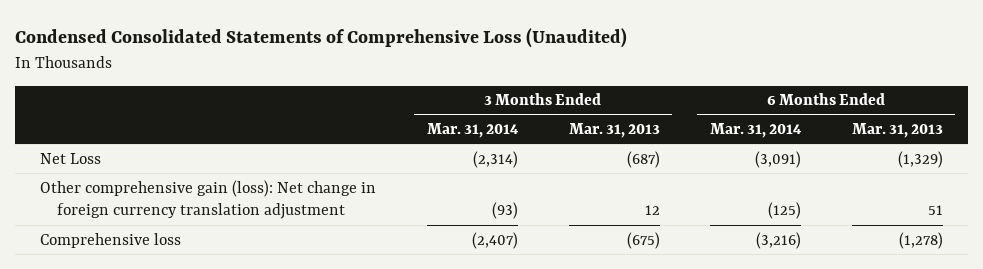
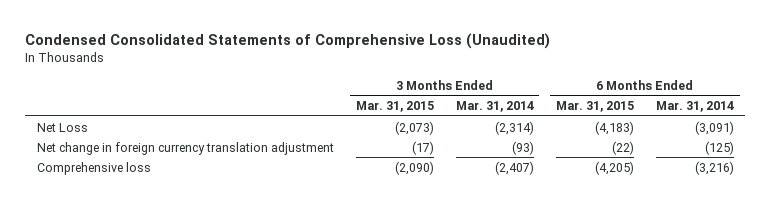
[568,123,660,139] Mar. 31, 2013 -> none
[851,123,943,139] Mar. 31, 2013 -> none
none -> [355,100,434,112] Mar. 31, 2015
none -> [555,100,634,112] Mar. 31, 2015
[40,179,377,220] Other comprehensive gain (loss): Net change in foreign currency translation adjustment -> [36,141,334,155] Net change in foreign currency translation adjustment

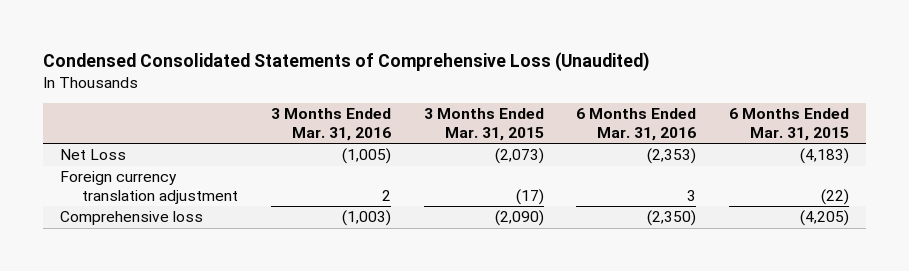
[455,100,534,112] Mar. 31, 2014 -> none
[656,100,735,112] Mar. 31, 2014 -> none
none -> [270,108,391,141] 3 Months Ended Mar. 31, 2016
none -> [576,108,697,141] 6 Months Ended Mar. 31, 2016
[36,141,334,155] Net change in foreign currency translation adjustment -> [59,171,238,204] Foreign currency translation adjustment

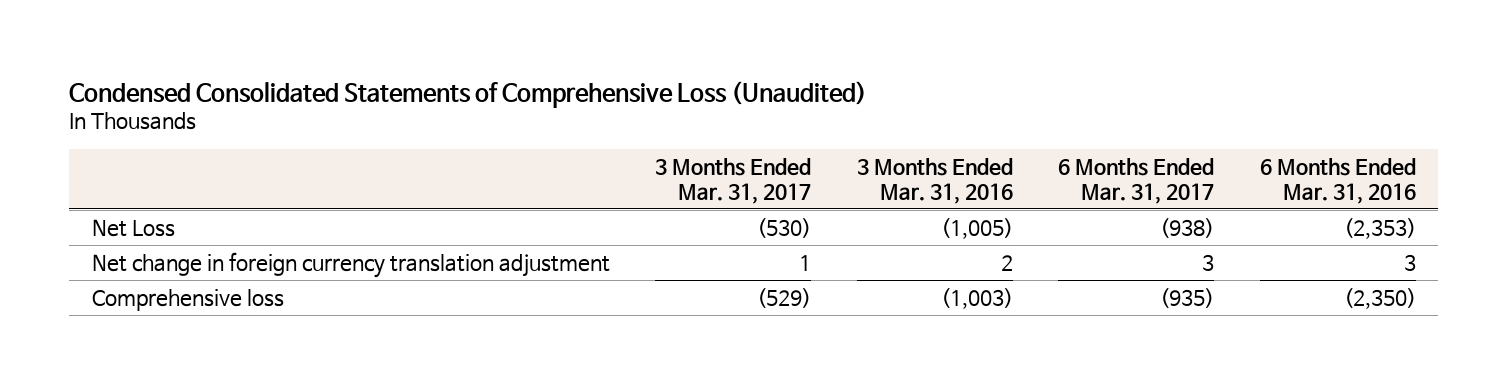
[423,108,544,141] 3 Months Ended Mar. 31, 2015 -> none
[729,108,850,141] 6 Months Ended Mar. 31, 2015 -> none
none -> [655,157,812,204] 3 Months Ended Mar. 31, 2017
none -> [1058,157,1215,204] 6 Months Ended Mar. 31, 2017
[59,171,238,204] Foreign currency translation adjustment -> [91,252,610,279] Net change in foreign currency translation adjustment

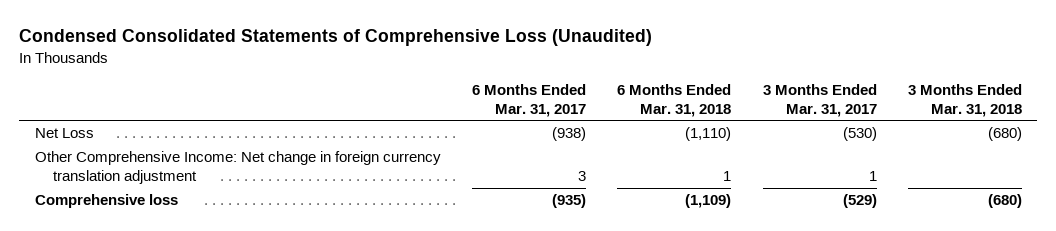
[856,157,1013,204] 3 Months Ended Mar. 31, 2016 -> none
[1259,157,1416,204] 6 Months Ended Mar. 31, 2016 -> none
none -> [617,83,732,117] 6 Months Ended Mar. 31, 2018
none -> [907,83,1022,117] 3 Months Ended Mar. 31, 2018
[91,252,610,279] Net change in foreign currency translation adjustment -> [34,151,441,184] Other Comprehensive Income: Net change in foreign currency translation adjustment

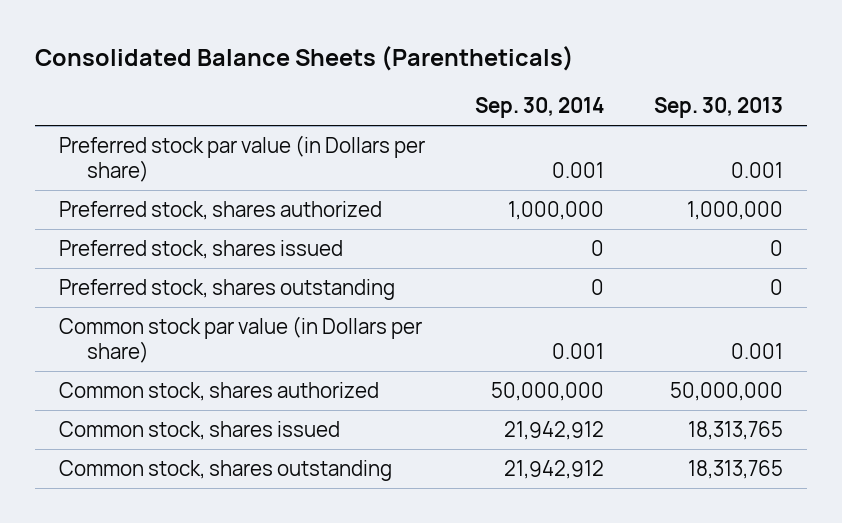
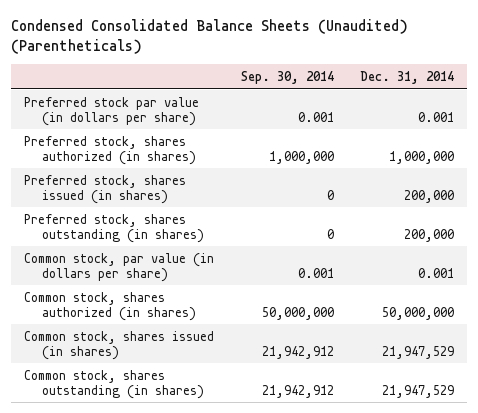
[34,46,574,72] Consolidated Balance Sheets (Parentheticals) -> [11,19,409,55] Condensed Consolidated Balance Sheets (Unaudited) (Parentheticals)
[653,97,783,119] Sep. 30, 2013 -> none
none -> [359,71,454,85] Dec. 31, 2014
[59,134,426,183] Preferred stock par value (in Dollars per share) -> [24,96,200,126] Preferred stock par value (in dollars per share)
[59,200,383,220] Preferred stock, shares authorized -> [24,135,197,165] Preferred stock, shares authorized (in shares)
[59,239,344,259] Preferred stock, shares issued -> [24,174,187,204] Preferred stock, shares issued (in shares)
[59,278,396,300] Preferred stock, shares outstanding -> [24,213,205,243] Preferred stock, shares outstanding (in shares)
[59,315,423,364] Common stock par value (in Dollars per share) -> [24,252,215,282] Common stock, par value (in dollars per share)
[59,381,380,401] Common stock, shares authorized -> [24,291,197,321] Common stock, shares authorized (in shares)
[59,420,341,440] Common stock, shares issued -> [24,330,215,360] Common stock, shares issued (in shares)
[59,459,393,481] Common stock, shares outstanding -> [24,369,205,399] Common stock, shares outstanding (in shares)

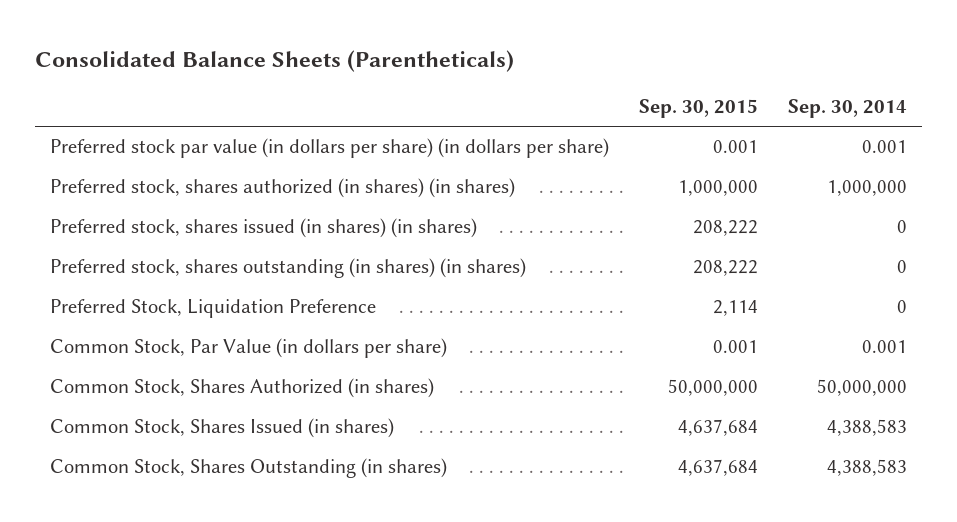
[11,19,409,55] Condensed Consolidated Balance Sheets (Unaudited) (Parentheticals) -> [34,49,514,72] Consolidated Balance Sheets (Parentheticals)
[359,71,454,85] Dec. 31, 2014 -> none
none -> [638,99,758,119] Sep. 30, 2015
[24,96,200,126] Preferred stock par value (in dollars per share) -> [49,138,609,159] Preferred stock par value (in dollars per share) (in dollars per share)
[24,135,197,165] Preferred stock, shares authorized (in shares) -> [49,178,515,199] Preferred stock, shares authorized (in shares) (in shares)
[24,174,187,204] Preferred stock, shares issued (in shares) -> [49,218,477,239] Preferred stock, shares issued (in shares) (in shares)
[24,213,205,243] Preferred stock, shares outstanding (in shares) -> [49,258,526,279] Preferred stock, shares outstanding (in shares) (in shares)
none -> [49,299,376,319] Preferred Stock, Liquidation Preference
[24,252,215,282] Common stock, par value (in dollars per share) -> [49,338,447,359] Common Stock, Par Value (in dollars per share)
[24,291,197,321] Common stock, shares authorized (in shares) -> [49,378,434,399] Common Stock, Shares Authorized (in shares)
[24,330,215,360] Common stock, shares issued (in shares) -> [49,418,394,439] Common Stock, Shares Issued (in shares)
[261,345,334,359] 21,942,912 -> [826,419,907,437] 4,388,583
[24,369,205,399] Common stock, shares outstanding (in shares) -> [49,458,447,479] Common Stock, Shares Outstanding (in shares)
[261,384,334,398] 21,942,912 -> [826,459,907,477] 4,388,583

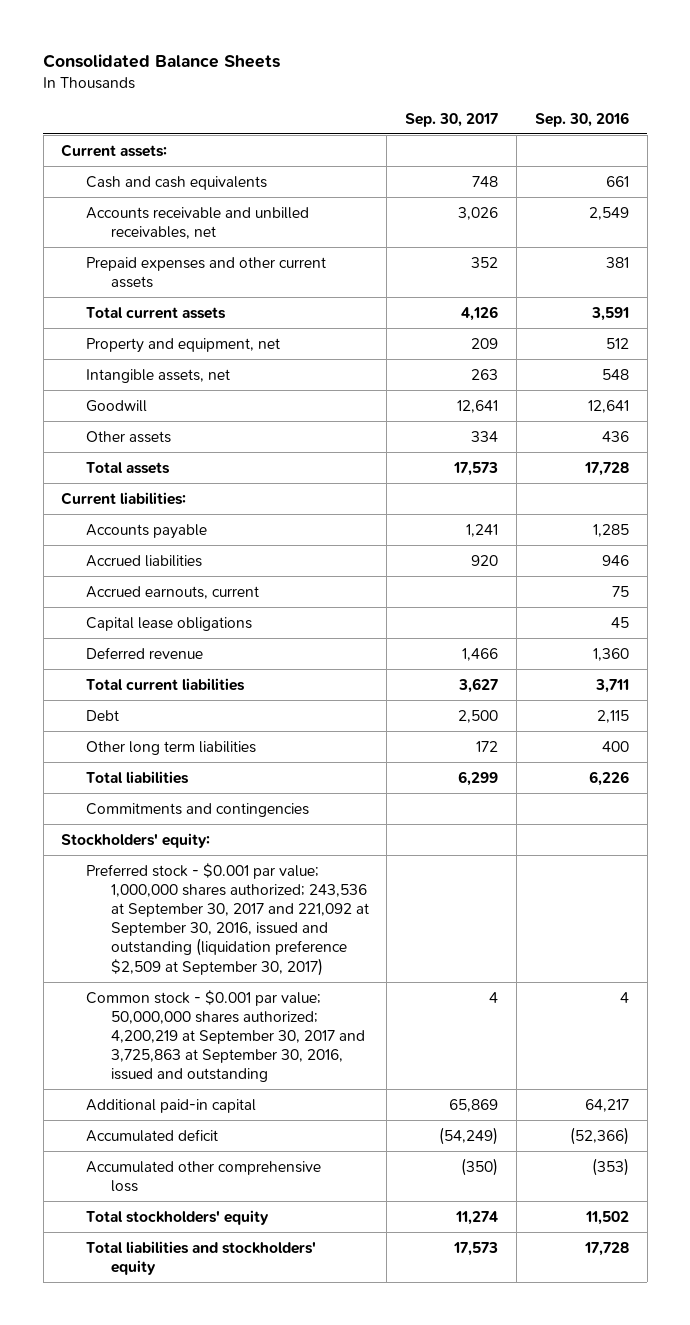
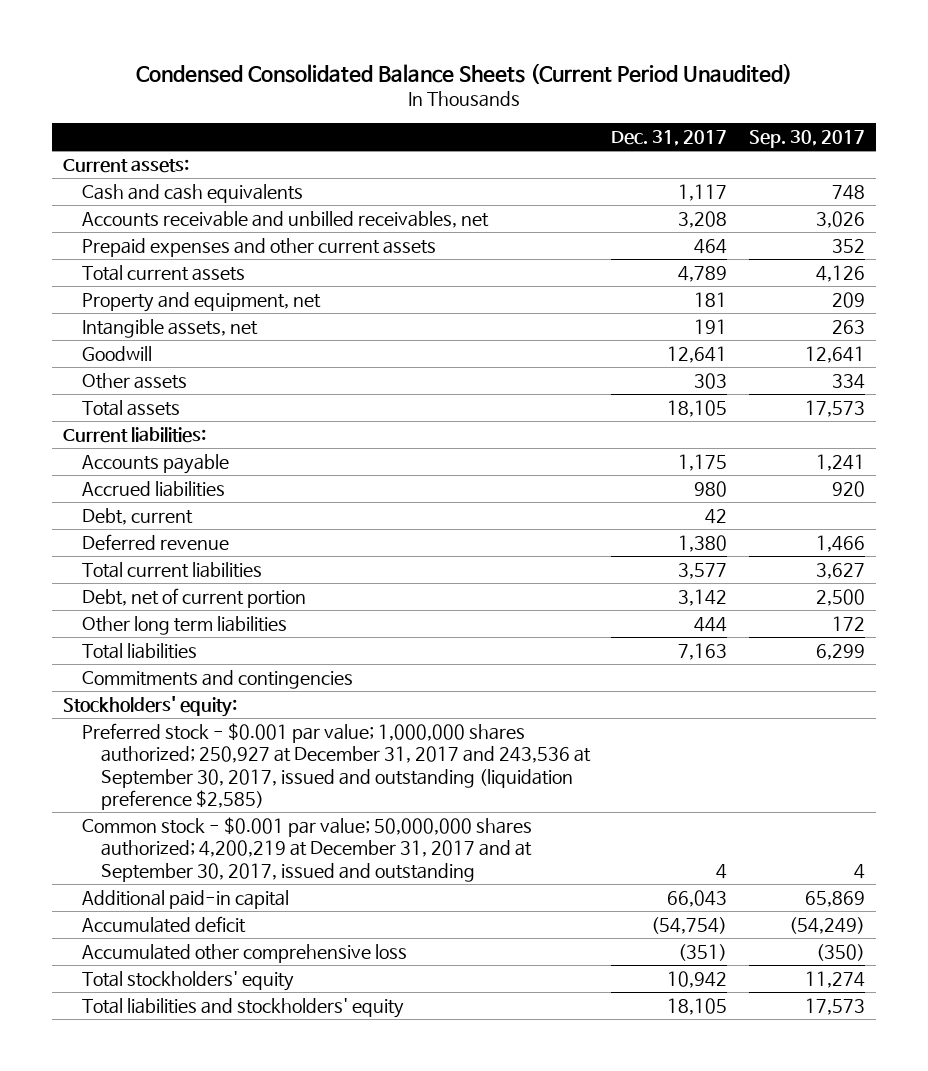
[43,54,281,69] Consolidated Balance Sheets -> [135,62,792,84] Condensed Consolidated Balance Sheets (Current Period Unaudited)
[534,111,629,127] Sep. 30, 2016 -> none
none -> [611,130,728,147] Dec. 31, 2017
[86,585,260,599] Accrued earnouts, current -> none
[86,616,253,631] Capital lease obligations -> none
none -> [81,508,193,526] Debt, current
[86,709,120,721] Debt -> [81,588,306,609] Debt, net of current portion
[86,862,369,976] Preferred stock - $0.001 par value; 1,000,000 shares authorized; 243,536 at September 30, 2017 and 221,092 at September 30, 2016, issued and outstanding (liquidation preference $2,509 at September 30, 2017) -> [81,723,591,810] Preferred stock - $0.001 par value; 1,000,000 shares authorized; 250,927 at December 31, 2017 and 243,536 at September 30, 2017, issued and outstanding (liquidation preference $2,585)
[86,989,365,1083] Common stock - $0.001 par value; 50,000,000 shares authorized; 4,200,219 at September 30, 2017 and 3,725,863 at September 30, 2016, issued and outstanding -> [81,817,532,882] Common stock - $0.001 par value; 50,000,000 shares authorized; 4,200,219 at December 31, 2017 and at September 30, 2017, issued and outstanding

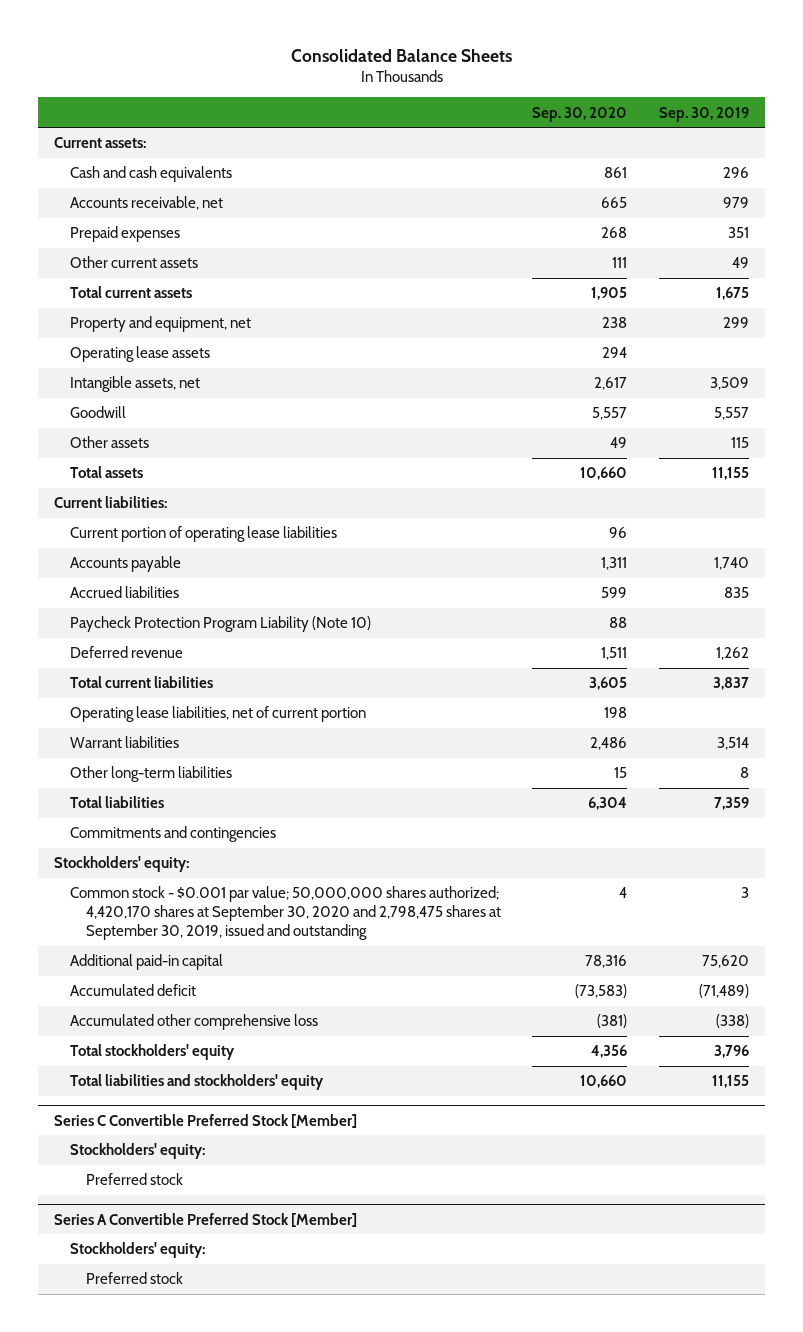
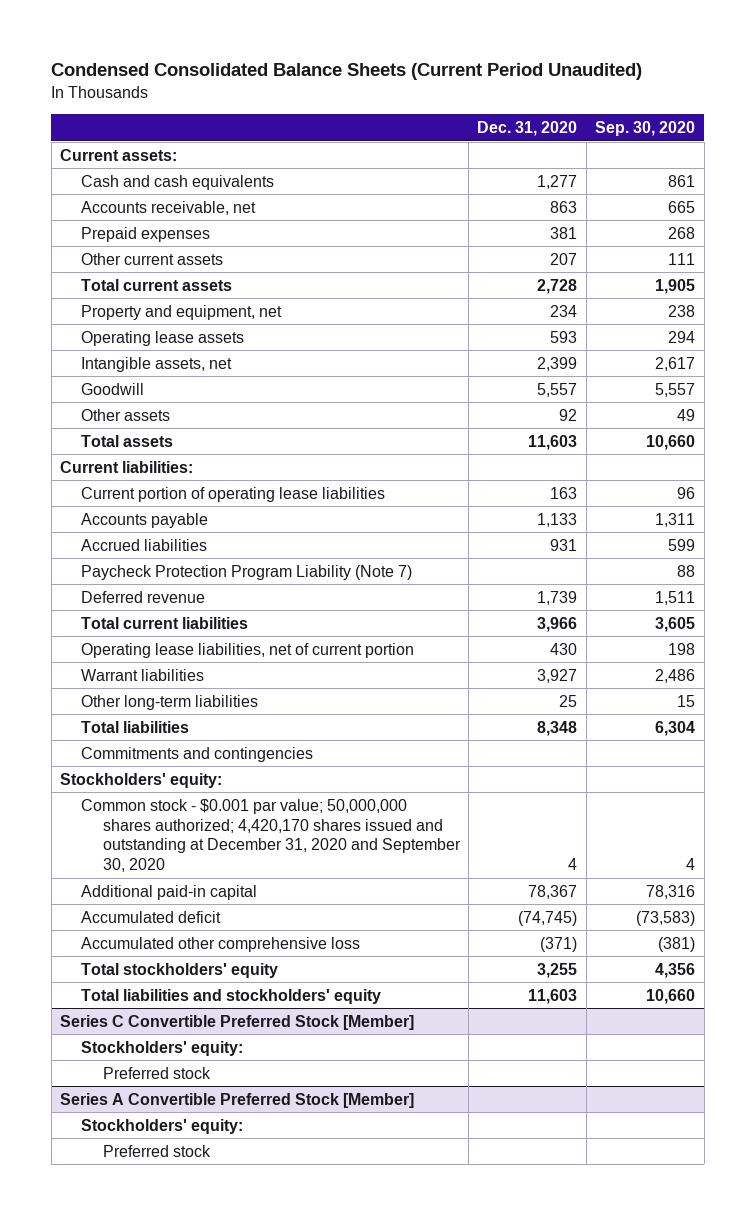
[290,48,512,62] Consolidated Balance Sheets -> [51,63,643,81] Condensed Consolidated Balance Sheets (Current Period Unaudited)
[659,106,750,122] Sep. 30, 2019 -> none
none -> [477,121,578,137] Dec. 31, 2020
[69,616,371,633] Paycheck Protection Program Liability (Note 10) -> [81,564,413,580] Paycheck Protection Program Liability (Note 7)
[69,886,501,940] Common stock - $0.001 par value; 50,000,000 shares authorized; 4,420,170 shares at September 30, 2020 and 2,798,475 shares at September 30, 2019, issued and outstanding -> [81,798,461,873] Common stock - $0.001 par value; 50,000,000 shares authorized; 4,420,170 shares issued and outstanding at December 31, 2020 and September 30, 2020

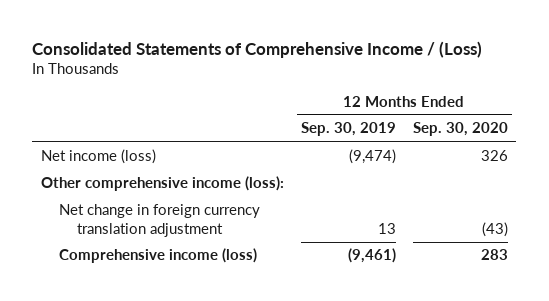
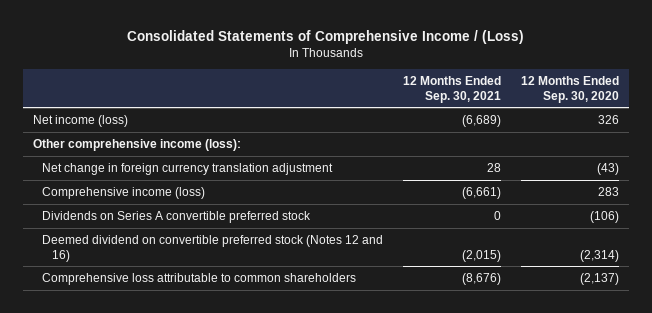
[300,122,396,137] Sep. 30, 2019 -> none
none -> [403,76,502,103] 12 Months Ended Sep. 30, 2021
none -> [42,211,312,224] Dividends on Series A convertible preferred stock
none -> [42,235,384,262] Deemed dividend on convertible preferred stock (Notes 12 and 16)
none -> [42,273,357,286] Comprehensive loss attributable to common shareholders

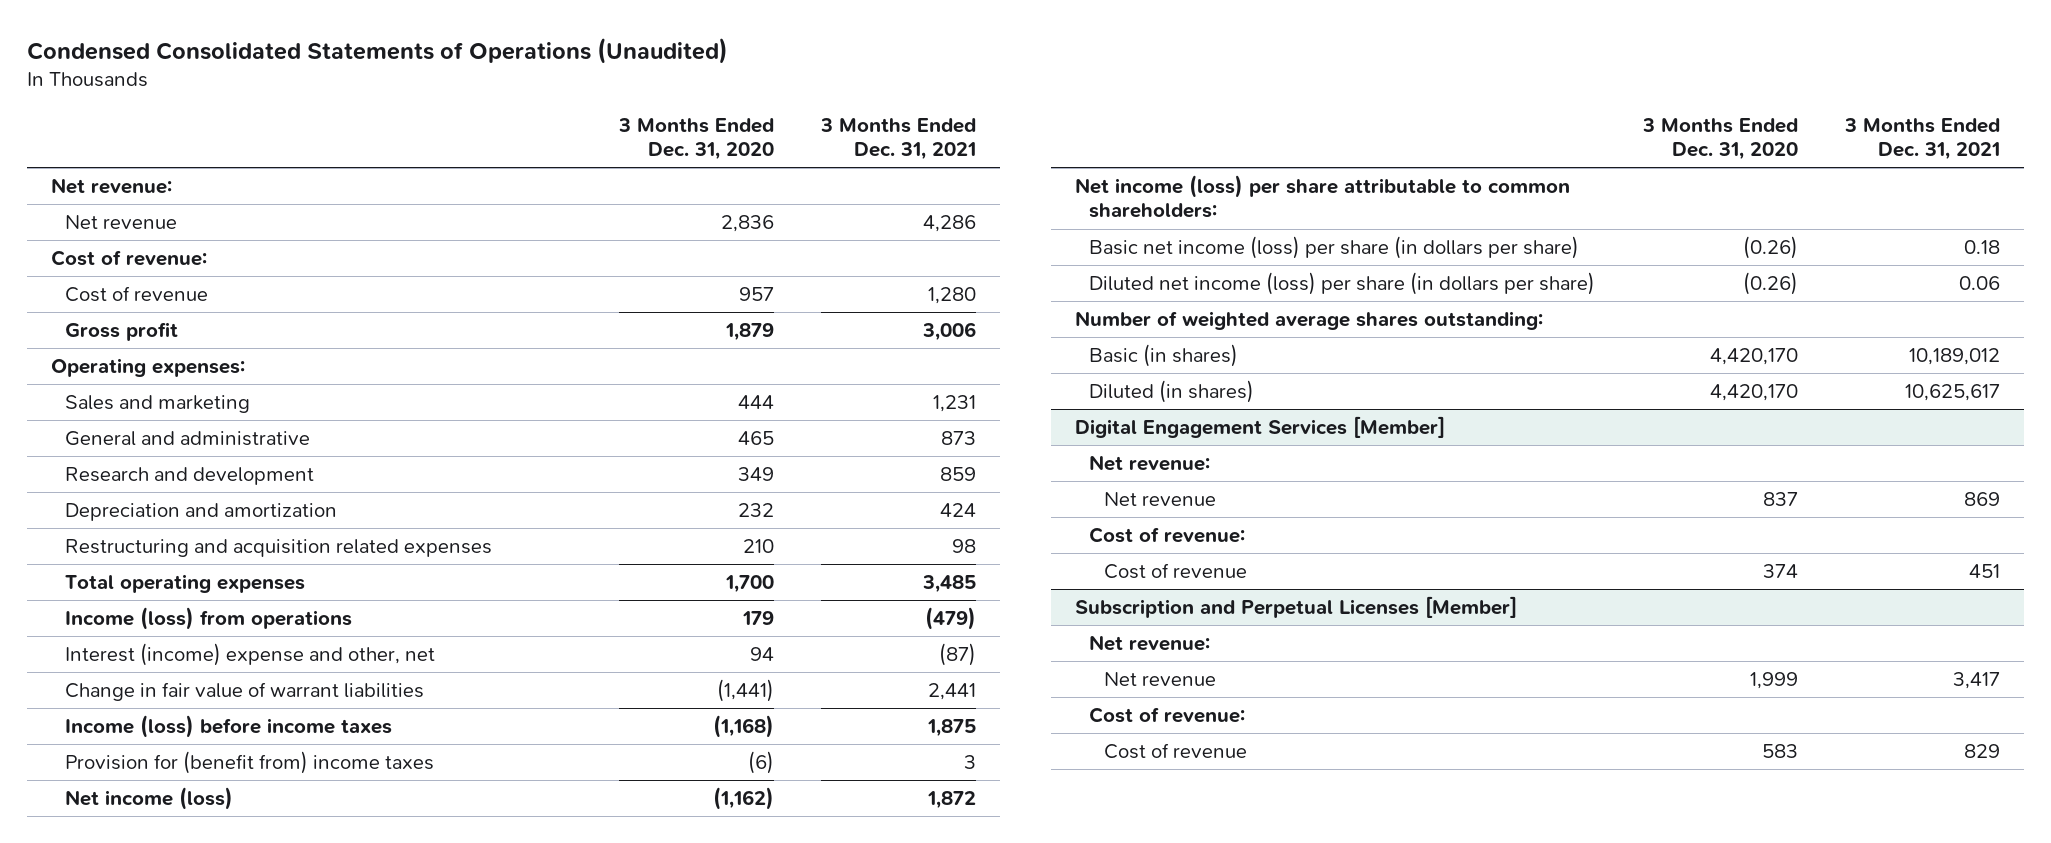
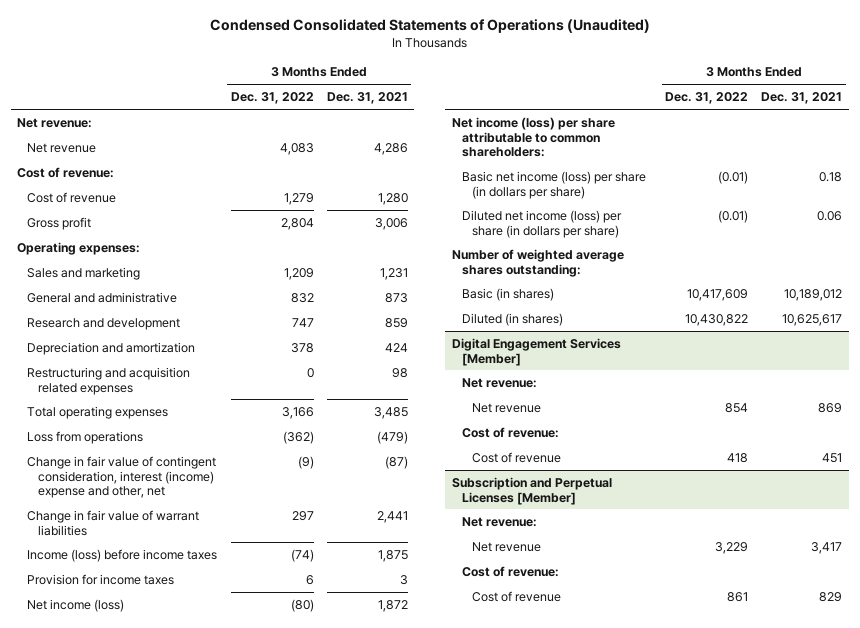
[617,117,774,160] 3 Months Ended Dec. 31, 2020 -> none
none -> [230,92,314,105] Dec. 31, 2022
[65,643,436,667] Interest (income) expense and other, net -> none
[65,607,353,631] Income (loss) from operations -> [27,430,144,444] Loss from operations
none -> [27,455,217,499] Change in fair value of contingent consideration, interest (income) expense and other, net
[65,751,435,775] Provision for (benefit from) income taxes -> [27,573,175,585] Provision for income taxes

